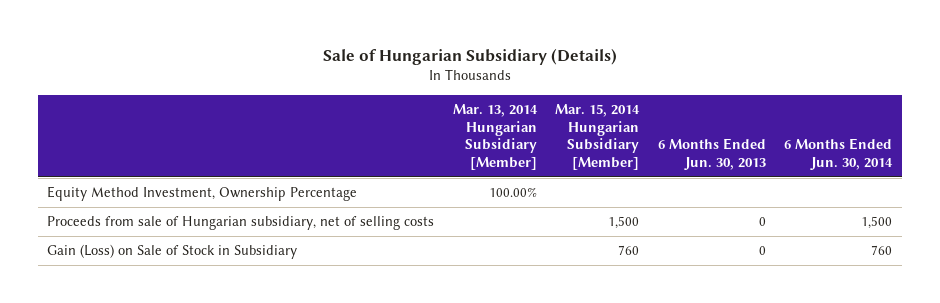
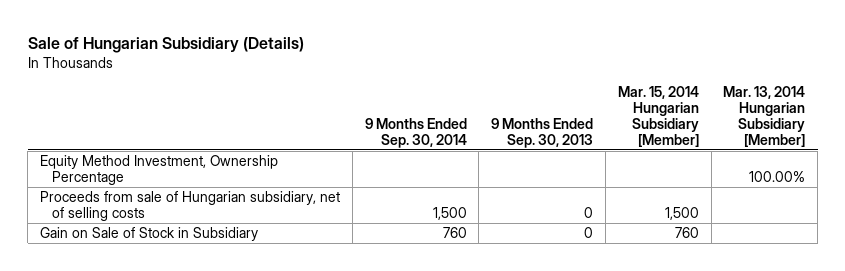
[657,138,766,170] 6 Months Ended Jun. 30, 2013 -> none
[784,138,894,170] 6 Months Ended Jun. 30, 2014 -> none
none -> [364,117,467,149] 9 Months Ended Sep. 30, 2014
none -> [491,117,594,149] 9 Months Ended Sep. 30, 2013
[47,244,298,260] Gain (Loss) on Sale of Stock in Subsidiary -> [39,226,258,241] Gain on Sale of Stock in Subsidiary

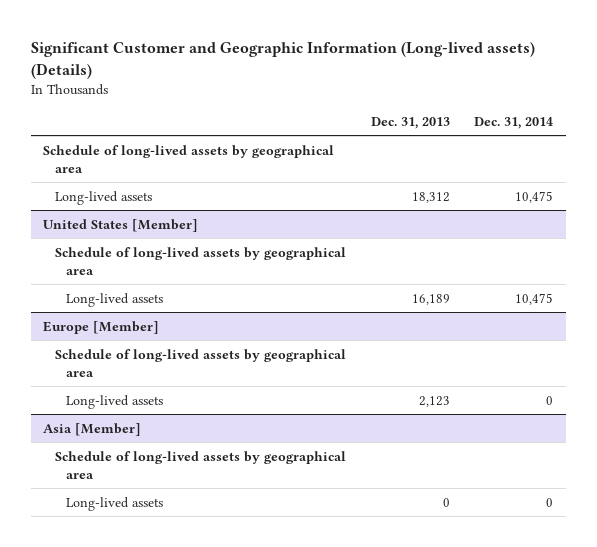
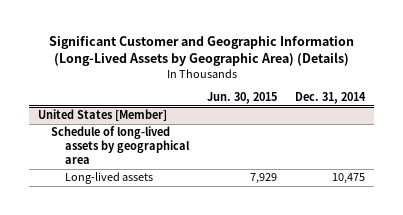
[31,41,536,79] Significant Customer and Geographic Information (Long-lived assets) (Details) -> [48,35,354,67] Significant Customer and Geographic Information (Long-Lived Assets by Geographic Area) (Details)
[370,117,450,130] Dec. 31, 2013 -> none
none -> [207,92,278,105] Jun. 30, 2015
[43,144,335,173] Schedule of long-lived assets by geographical area -> none
[54,190,152,205] Long-lived assets -> none
[43,320,160,334] Europe [Member] -> none
[54,348,346,377] Schedule of long-lived assets by geographical area -> none
[65,394,163,409] Long-lived assets -> none
[43,422,142,436] Asia [Member] -> none
[54,450,346,479] Schedule of long-lived assets by geographical area -> none
[65,496,163,511] Long-lived assets -> none

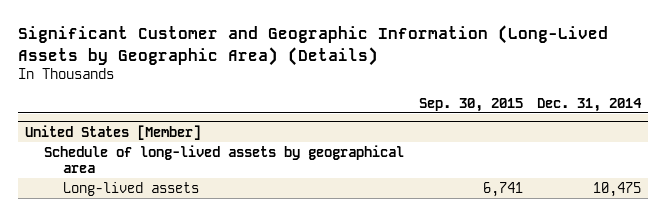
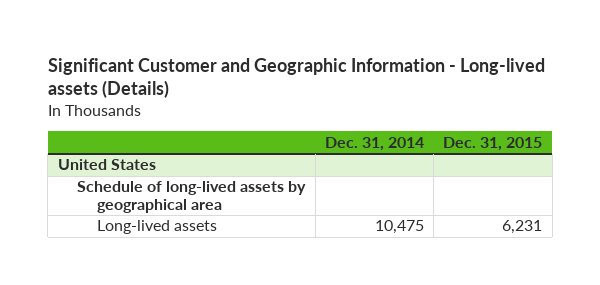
[18,25,609,66] Significant Customer and Geographic Information (Long-Lived Assets by Geographic Area) (Details) -> [47,57,545,99] Significant Customer and Geographic Information - Long-lived assets (Details)
[418,97,523,112] Sep. 30, 2015 -> none
none -> [443,136,543,151] Dec. 31, 2015
[25,124,202,140] United States [Member] -> [57,159,156,171] United States

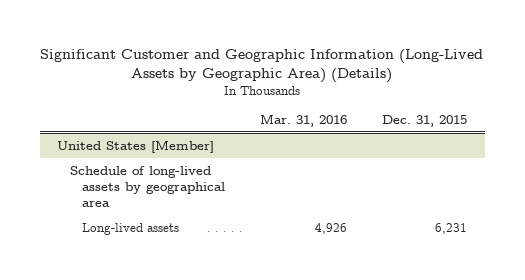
[47,57,545,99] Significant Customer and Geographic Information - Long-lived assets (Details) -> [40,49,484,84] Significant Customer and Geographic Information (Long-Lived Assets by Geographic Area) (Details)
[324,136,424,151] Dec. 31, 2014 -> none
none -> [260,113,348,127] Mar. 31, 2016
[57,159,156,171] United States -> [57,139,215,153] United States [Member]

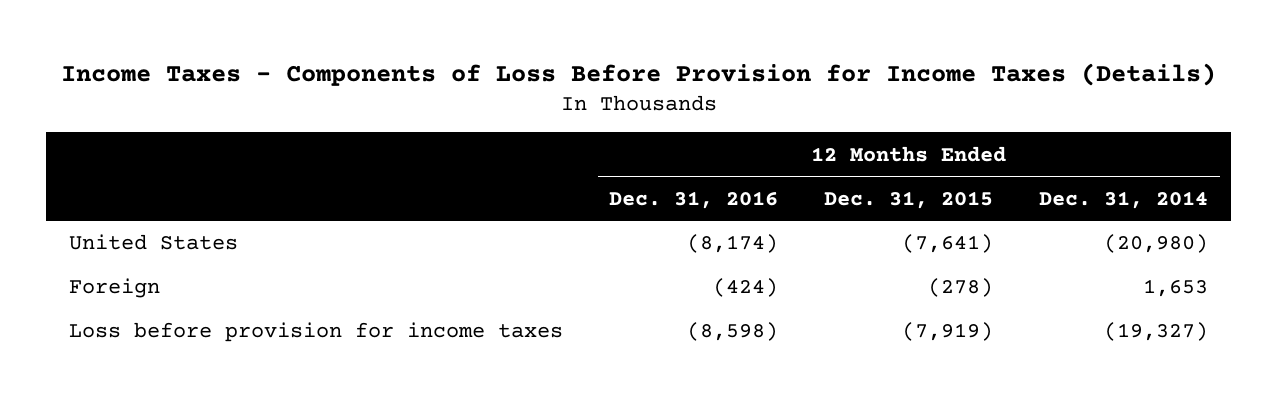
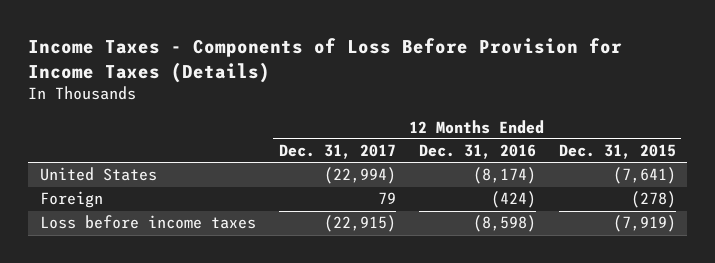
[1039,190,1209,209] Dec. 31, 2014 -> none
none -> [278,144,396,160] Dec. 31, 2017
[69,322,564,343] Loss before provision for income taxes -> [39,215,256,230] Loss before income taxes

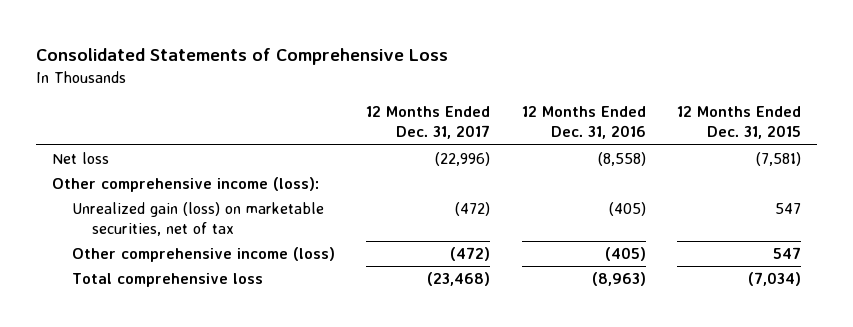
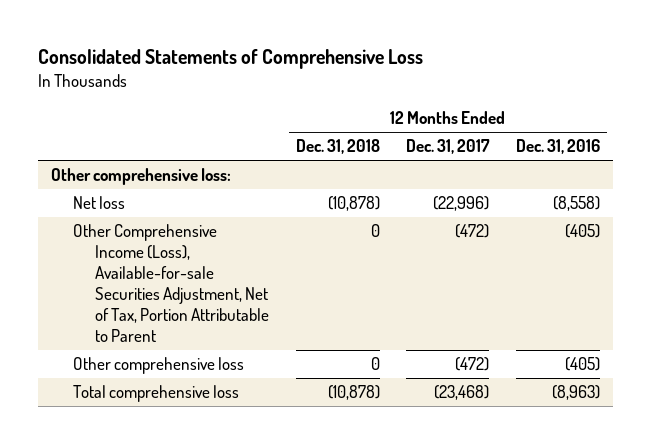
[677,106,802,140] 12 Months Ended Dec. 31, 2015 -> none
none -> [295,139,380,155] Dec. 31, 2018
none -> [51,168,232,186] Other comprehensive loss:
[51,177,319,193] Other comprehensive income (loss): -> none
[71,202,324,237] Unrealized gain (loss) on marketable securities, net of tax -> [73,224,270,342] Other Comprehensive Income (Loss), Available-for-sale Securities Adjustment, Net of Tax, Portion Attributable to Parent
[71,247,335,263] Other comprehensive income (loss) -> [73,357,245,375] Other comprehensive loss

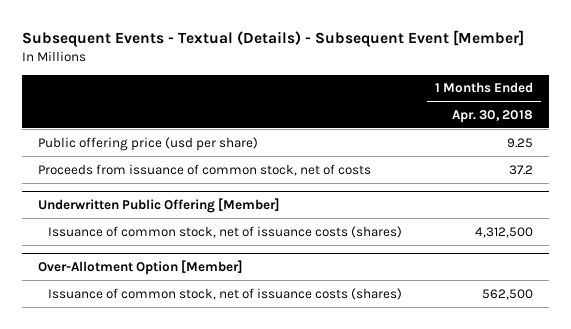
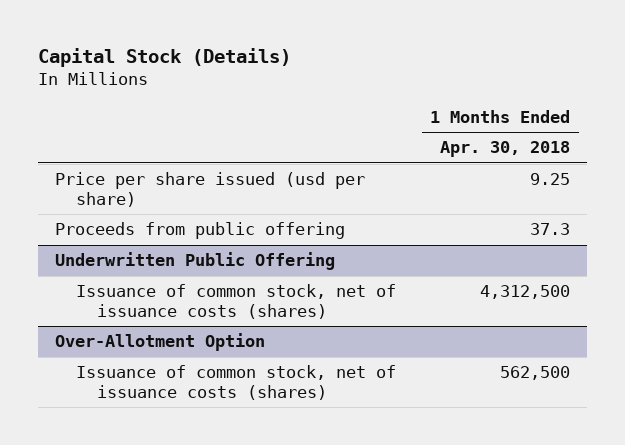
[21,29,524,47] Subsequent Events - Textual (Details) - Subsequent Event [Member] -> [38,48,292,68] Capital Stock (Details)
[38,136,259,151] Public offering price (usd per share) -> [55,172,366,207] Price per share issued (usd per share)
[38,163,372,176] Proceeds from issuance of common stock, net of costs -> [55,222,346,240] Proceeds from public offering
[508,164,533,175] 37.2 -> [530,223,571,236] 37.3
[38,197,281,213] Underwritten Public Offering [Member] -> [55,252,336,271] Underwritten Public Offering
[38,259,244,275] Over-Allotment Option [Member] -> [55,333,266,352] Over-Allotment Option

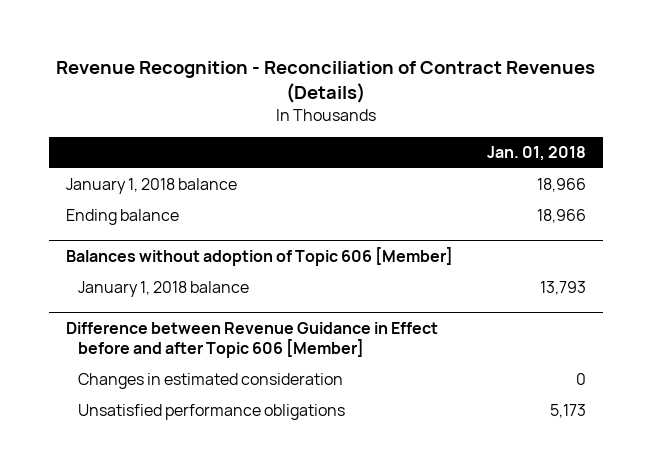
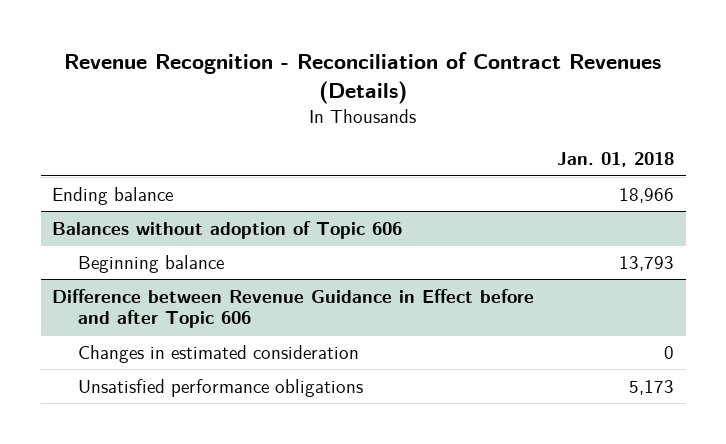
[66,178,238,195] January 1, 2018 balance -> none
[66,247,454,267] Balances without adoption of Topic 606 [Member] -> [52,220,403,239] Balances without adoption of Topic 606
[78,281,250,298] January 1, 2018 balance -> [77,254,224,273] Beginning balance
[66,322,439,358] Difference between Revenue Guidance in Effect before and after Topic 606 [Member] -> [52,288,535,329] Difference between Revenue Guidance in Effect before and after Topic 606

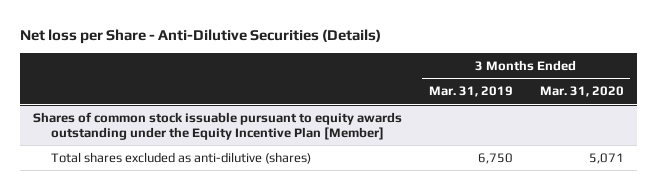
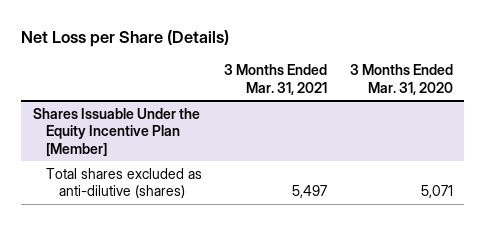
[19,29,381,45] Net loss per Share - Anti-Dilutive Securities (Details) -> [21,30,230,48] Net Loss per Share (Details)
[429,86,514,98] Mar. 31, 2019 -> none
none -> [224,64,328,95] 3 Months Ended Mar. 31, 2021
[33,111,403,141] Shares of common stock issuable pursuant to equity awards outstanding under the Equity Incentive Plan [Member] -> [32,107,200,156] Shares Issuable Under the Equity Incentive Plan [Member]

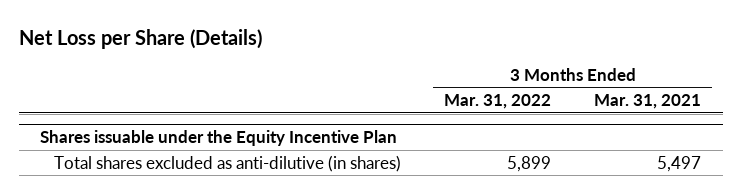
[349,64,453,95] 3 Months Ended Mar. 31, 2020 -> none
none -> [444,94,552,110] Mar. 31, 2022
[32,107,200,156] Shares Issuable Under the Equity Incentive Plan [Member] -> [40,130,398,147] Shares issuable under the Equity Incentive Plan
[45,167,202,199] Total shares excluded as anti-dilutive (shares) -> [53,154,401,172] Total shares excluded as anti-dilutive (in shares)

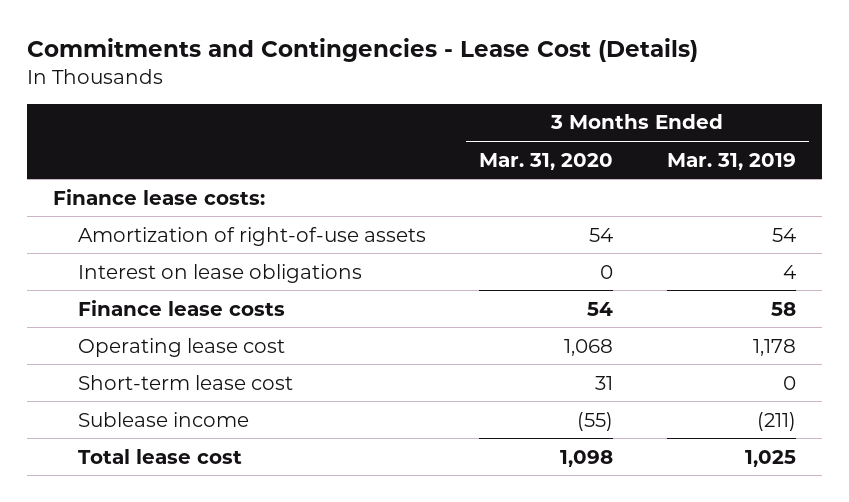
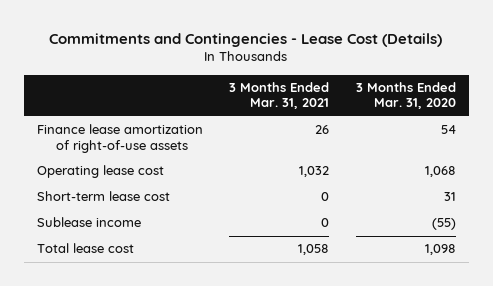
[666,152,796,170] Mar. 31, 2019 -> none
none -> [229,81,330,110] 3 Months Ended Mar. 31, 2021
[53,188,266,205] Finance lease costs: -> none
[77,263,362,283] Interest on lease obligations -> none
[77,299,285,316] Finance lease costs -> none
[77,226,426,246] Amortization of right-of-use assets -> [36,124,203,153] Finance lease amortization of right-of-use assets

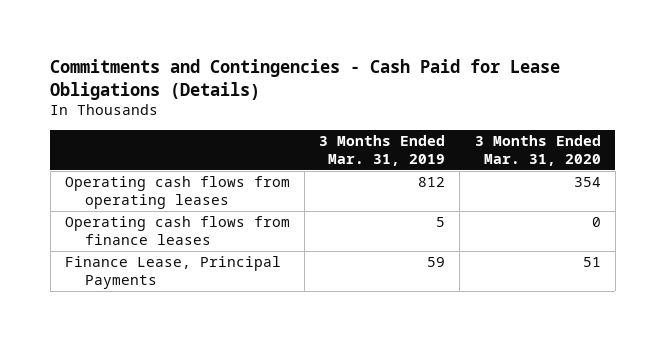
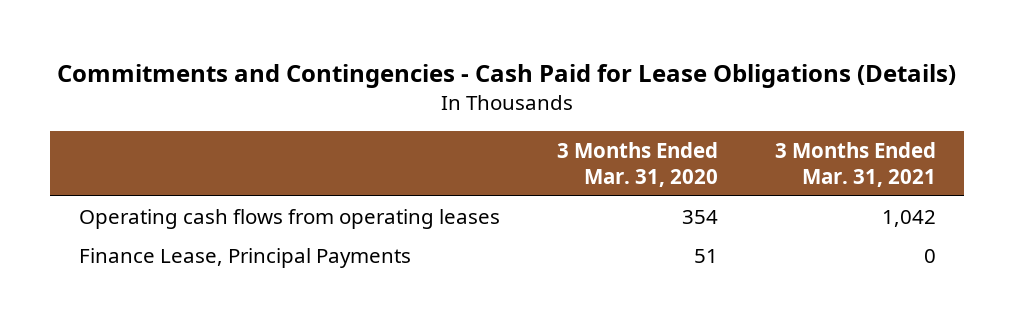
[319,135,446,167] 3 Months Ended Mar. 31, 2019 -> none
none -> [774,141,936,187] 3 Months Ended Mar. 31, 2021
[64,216,290,246] Operating cash flows from finance leases -> none

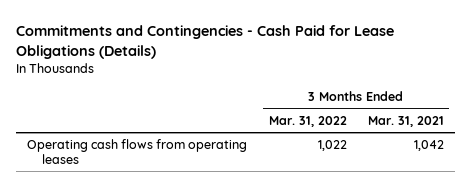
[556,141,718,187] 3 Months Ended Mar. 31, 2020 -> none
none -> [268,115,347,127] Mar. 31, 2022
[78,248,411,269] Finance Lease, Principal Payments -> none

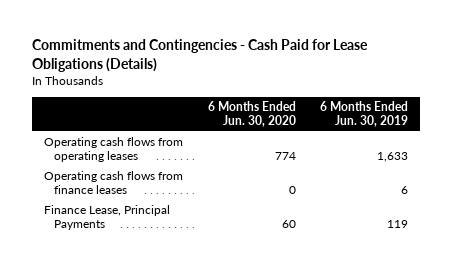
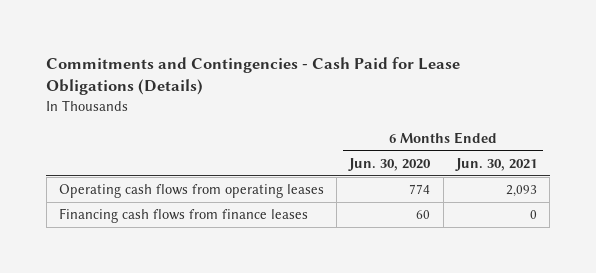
[320,100,409,128] 6 Months Ended Jun. 30, 2019 -> none
none -> [455,157,538,171] Jun. 30, 2021
[44,171,184,195] Operating cash flows from finance leases -> none
[44,205,171,231] Finance Lease, Principal Payments -> [58,208,308,224] Financing cash flows from finance leases

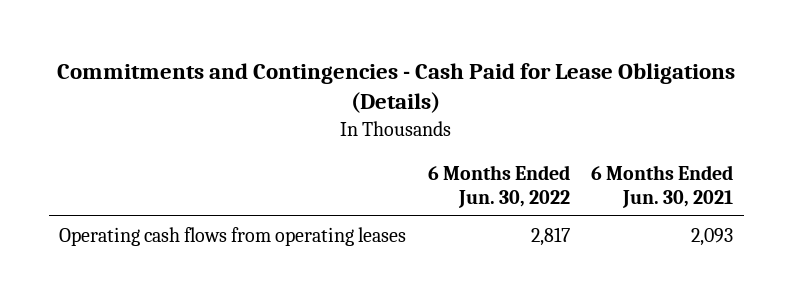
[348,157,432,171] Jun. 30, 2020 -> none
none -> [427,165,570,208] 6 Months Ended Jun. 30, 2022
[58,208,308,224] Financing cash flows from finance leases -> none

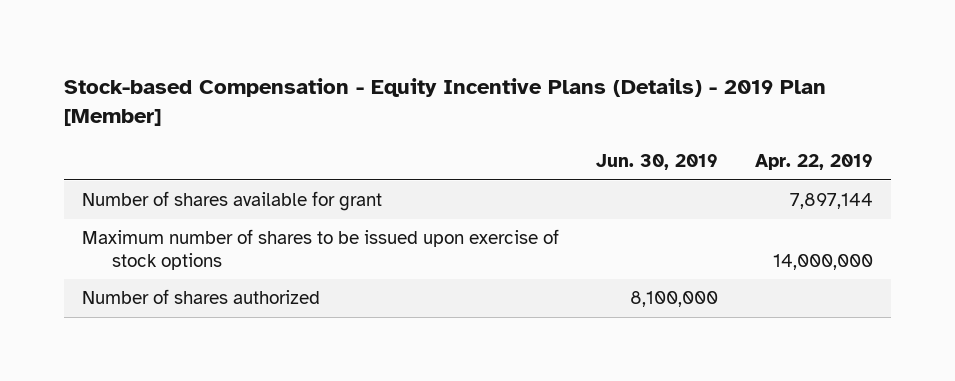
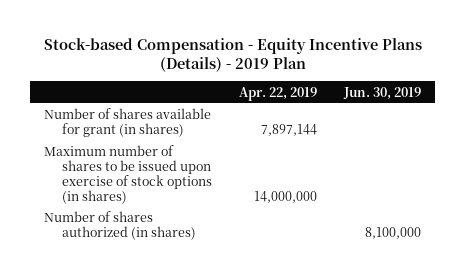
[63,77,826,127] Stock-based Compensation - Equity Incentive Plans (Details) - 2019 Plan [Member] -> [43,37,422,72] Stock-based Compensation - Equity Incentive Plans (Details) - 2019 Plan
[82,191,383,212] Number of shares available for grant -> [43,108,211,138] Number of shares available for grant (in shares)
[82,229,560,270] Maximum number of shares to be issued upon exercise of stock options -> [43,145,213,205] Maximum number of shares to be issued upon exercise of stock options (in shares)
[82,289,321,305] Number of shares authorized -> [43,211,197,241] Number of shares authorized (in shares)

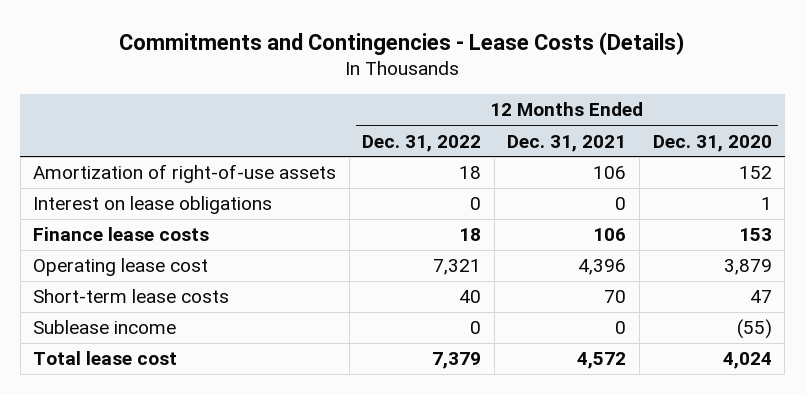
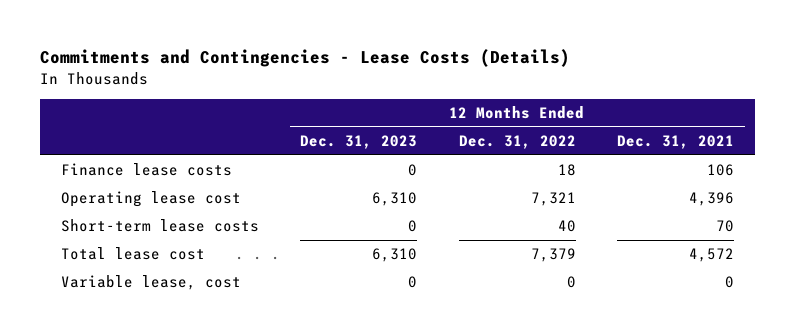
[652,134,772,152] Dec. 31, 2020 -> none
none -> [300,134,418,149] Dec. 31, 2023
[33,164,337,184] Amortization of right-of-use assets -> none
[33,196,273,215] Interest on lease obligations -> none
[33,320,177,335] Sublease income -> none
none -> [60,275,241,291] Variable lease, cost

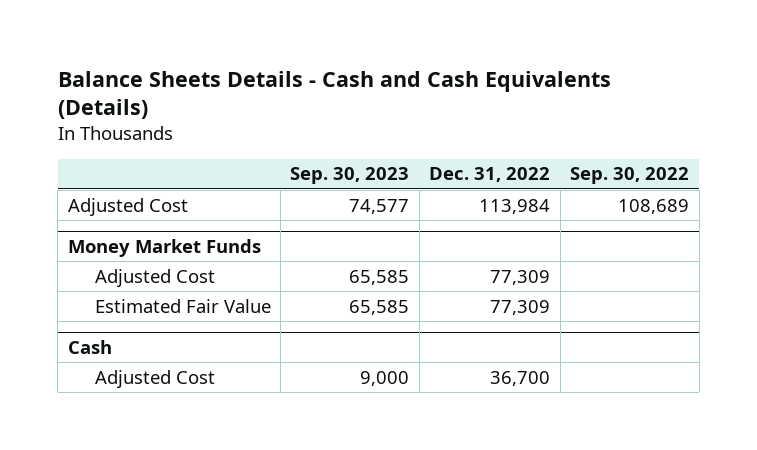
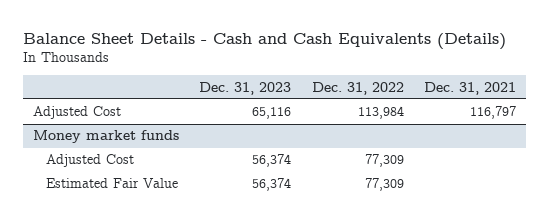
[57,70,611,120] Balance Sheets Details - Cash and Cash Equivalents (Details) -> [22,32,506,50] Balance Sheet Details - Cash and Cash Equivalents (Details)
[290,167,410,185] Sep. 30, 2023 -> none
[570,167,690,185] Sep. 30, 2022 -> none
none -> [199,81,292,95] Dec. 31, 2023
none -> [424,81,517,95] Dec. 31, 2021
[67,239,261,258] Money Market Funds -> [33,130,180,144] Money market funds
[67,340,112,355] Cash -> none
[94,369,215,388] Adjusted Cost -> none

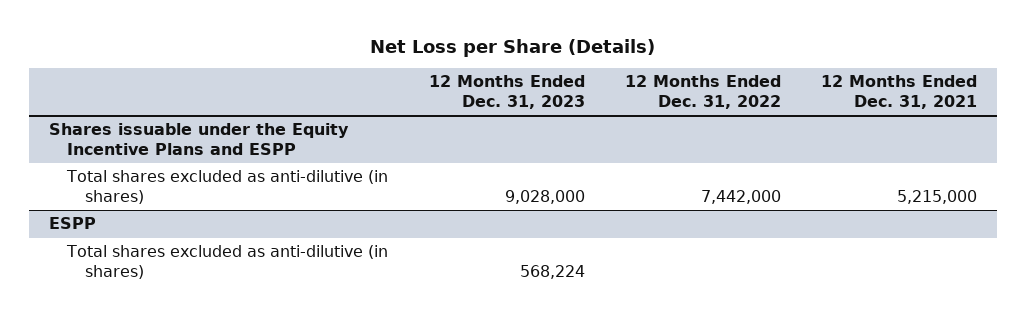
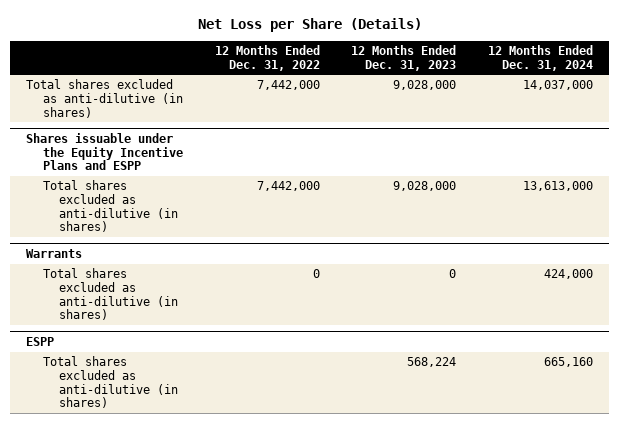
[821,75,978,110] 12 Months Ended Dec. 31, 2021 -> none
none -> [488,44,594,71] 12 Months Ended Dec. 31, 2024
none -> [26,79,183,118] Total shares excluded as anti-dilutive (in shares)
none -> [26,249,83,259] Warrants
none -> [42,268,178,321] Total shares excluded as anti-dilutive (in shares)

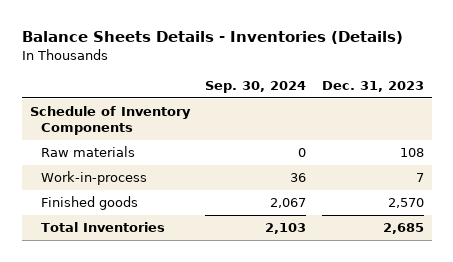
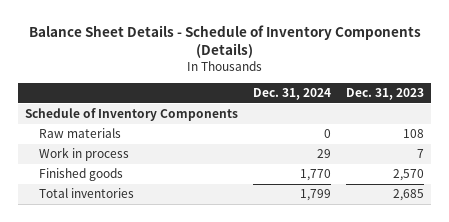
[21,31,403,45] Balance Sheets Details - Inventories (Details) -> [28,24,421,58] Balance Sheet Details - Schedule of Inventory Components (Details)
[205,81,307,94] Sep. 30, 2024 -> none
none -> [253,88,332,101] Dec. 31, 2024
[40,171,147,186] Work-in-process -> [39,147,130,162] Work in process
[40,222,165,233] Total Inventories -> [39,188,135,199] Total inventories

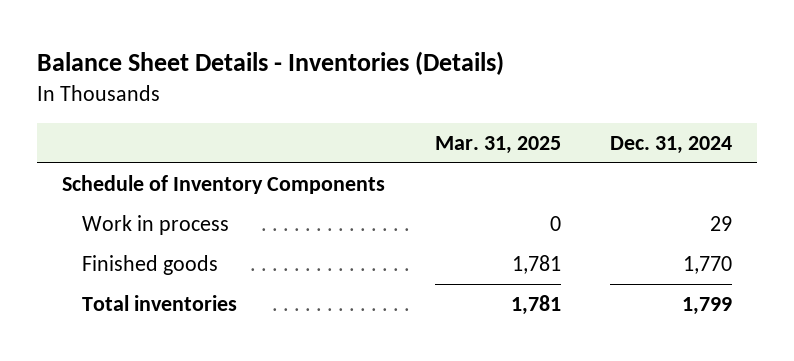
[28,24,421,58] Balance Sheet Details - Schedule of Inventory Components (Details) -> [36,51,504,76] Balance Sheet Details - Inventories (Details)
[345,88,424,101] Dec. 31, 2023 -> none
none -> [434,136,561,155] Mar. 31, 2025
[39,128,122,139] Raw materials -> none

